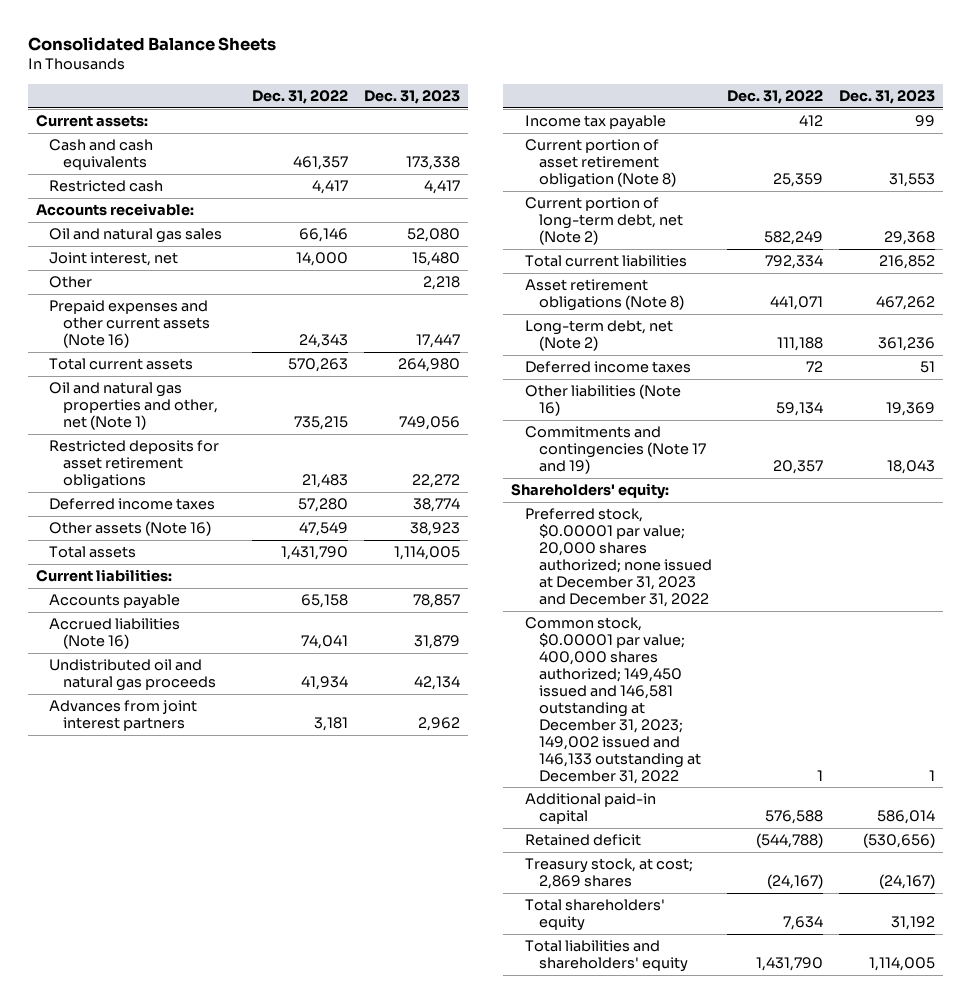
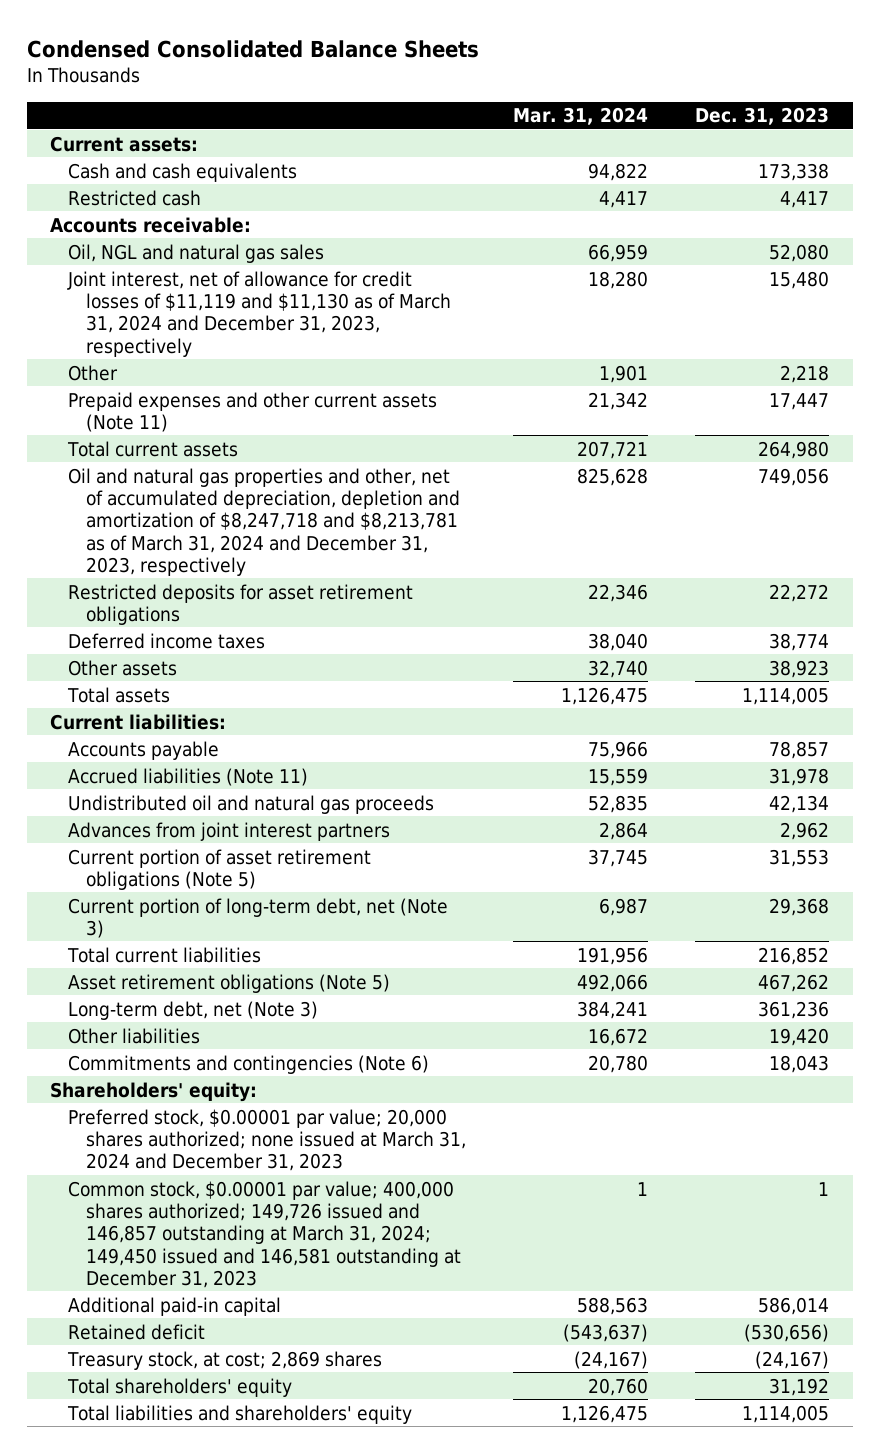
[27,36,276,51] Consolidated Balance Sheets -> [26,39,479,58] Condensed Consolidated Balance Sheets
[251,89,348,104] Dec. 31, 2022 -> none
none -> [513,107,649,126] Mar. 31, 2024
[49,228,223,244] Oil and natural gas sales -> [68,243,325,263] Oil, NGL and natural gas sales
[49,252,179,267] Joint interest, net -> [67,270,452,357] Joint interest, net of allowance for credit losses of $11,119 and $11,130 as of March 31, 2024 and December 31, 2023, respectively
[49,300,210,349] Prepaid expenses and other current assets (Note 16) -> [68,391,438,432] Prepaid expenses and other current assets (Note 11)
[49,382,218,431] Oil and natural gas properties and other, net (Note 1) -> [68,467,461,576] Oil and natural gas properties and other, net of accumulated depreciation, depletion and amortization of $8,247,718 and $8,213,781 as of March 31, 2024 and December 31, 2023, respectively
[49,521,212,537] Other assets (Note 16) -> [68,659,178,676] Other assets
[49,618,181,650] Accrued liabilities (Note 16) -> [68,767,309,786] Accrued liabilities (Note 11)
[413,635,460,650] 31,879 -> [769,767,830,786] 31,978
[524,115,666,131] Income tax payable -> none
[524,139,676,189] Current portion of asset retirement obligation (Note 8) -> [68,848,372,890] Current portion of asset retirement obligations (Note 5)
[524,197,683,246] Current portion of long-term debt, net (Note 2) -> [68,897,449,938] Current portion of long-term debt, net (Note 3)
[524,361,691,374] Deferred income taxes -> none
[524,279,684,312] Asset retirement obligations (Note 8) -> [68,973,391,993] Asset retirement obligations (Note 5)
[524,320,673,352] Long-term debt, net (Note 2) -> [68,1000,319,1020] Long-term debt, net (Note 3)
[524,384,681,417] Other liabilities (Note 16) -> [68,1027,201,1044] Other liabilities
[886,402,936,417] 19,369 -> [769,1027,830,1046] 19,420
[524,426,706,475] Commitments and contingencies (Note 17 and 19) -> [68,1054,430,1074] Commitments and contingencies (Note 6)
[524,508,712,607] Preferred stock, $0.00001 par value; 20,000 shares authorized; none issued at December 31, 2023 and December 31, 2022 -> [68,1108,467,1172] Preferred stock, $0.00001 par value; 20,000 shares authorized; none issued at March 31, 2024 and December 31, 2023
[524,617,701,784] Common stock, $0.00001 par value; 400,000 shares authorized; 149,450 issued and 146,581 outstanding at December 31, 2023; 149,002 issued and 146,133 outstanding at December 31, 2022 -> [68,1180,462,1288] Common stock, $0.00001 par value; 400,000 shares authorized; 149,726 issued and 146,857 outstanding at March 31, 2024; 149,450 issued and 146,581 outstanding at December 31, 2023

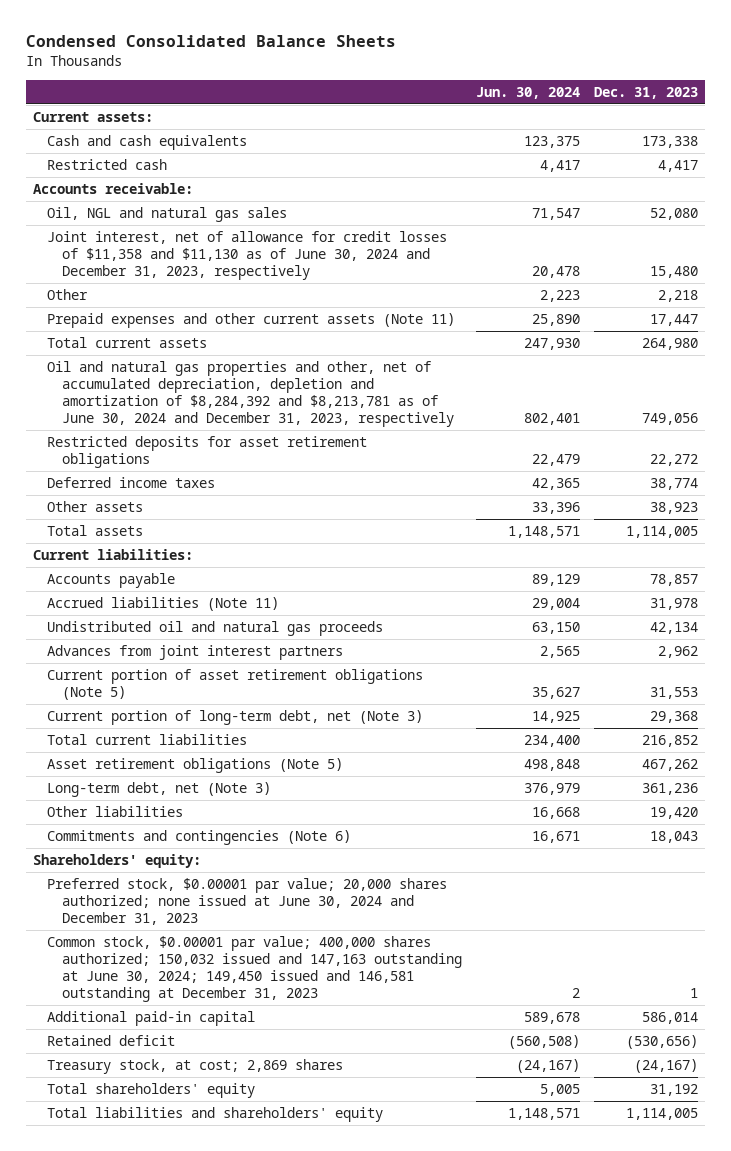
[513,107,649,126] Mar. 31, 2024 -> none
none -> [475,86,580,99] Jun. 30, 2024
[67,270,452,357] Joint interest, net of allowance for credit losses of $11,119 and $11,130 as of March 31, 2024 and December 31, 2023, respectively -> [47,231,448,280] Joint interest, net of allowance for credit losses of $11,358 and $11,130 as of June 30, 2024 and December 31, 2023, respectively
[68,467,461,576] Oil and natural gas properties and other, net of accumulated depreciation, depletion and amortization of $8,247,718 and $8,213,781 as of March 31, 2024 and December 31, 2023, respectively -> [47,361,454,427] Oil and natural gas properties and other, net of accumulated depreciation, depletion and amortization of $8,284,392 and $8,213,781 as of June 30, 2024 and December 31, 2023, respectively
[68,1108,467,1172] Preferred stock, $0.00001 par value; 20,000 shares authorized; none issued at March 31, 2024 and December 31, 2023 -> [47,878,448,925] Preferred stock, $0.00001 par value; 20,000 shares authorized; none issued at June 30, 2024 and December 31, 2023
[68,1180,462,1288] Common stock, $0.00001 par value; 400,000 shares authorized; 149,726 issued and 146,857 outstanding at March 31, 2024; 149,450 issued and 146,581 outstanding at December 31, 2023 -> [47,936,462,1002] Common stock, $0.00001 par value; 400,000 shares authorized; 150,032 issued and 147,163 outstanding at June 30, 2024; 149,450 issued and 146,581 outstanding at December 31, 2023

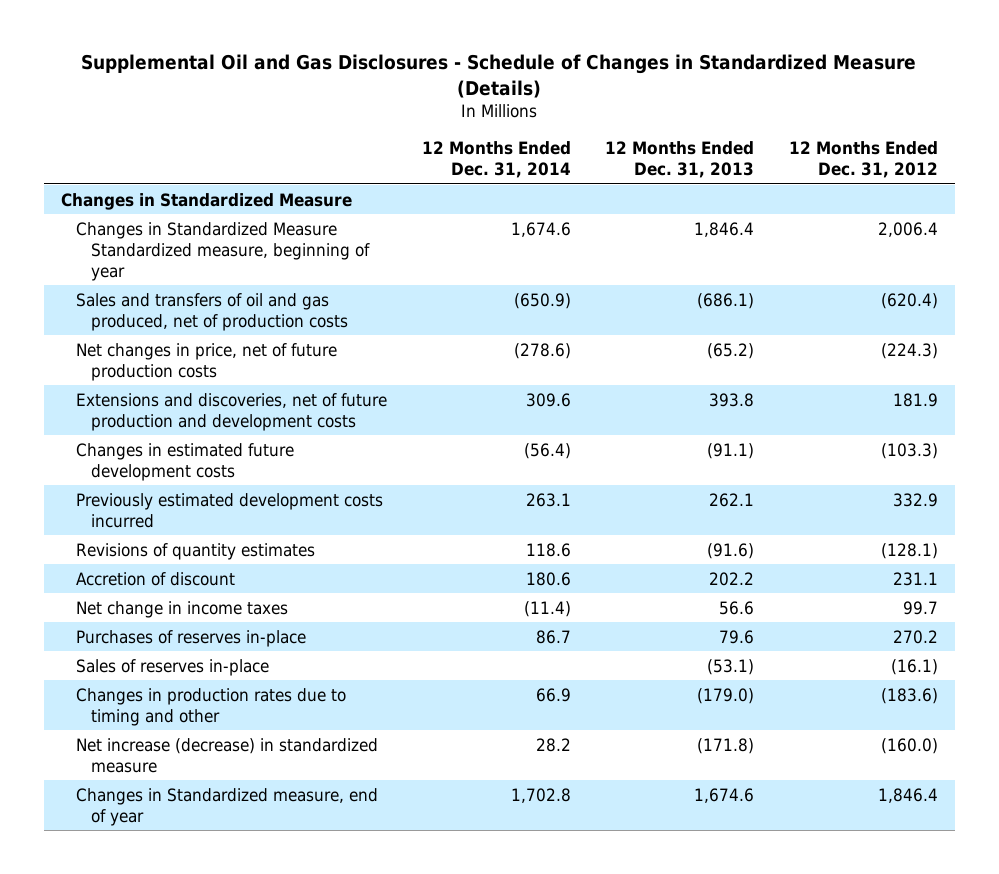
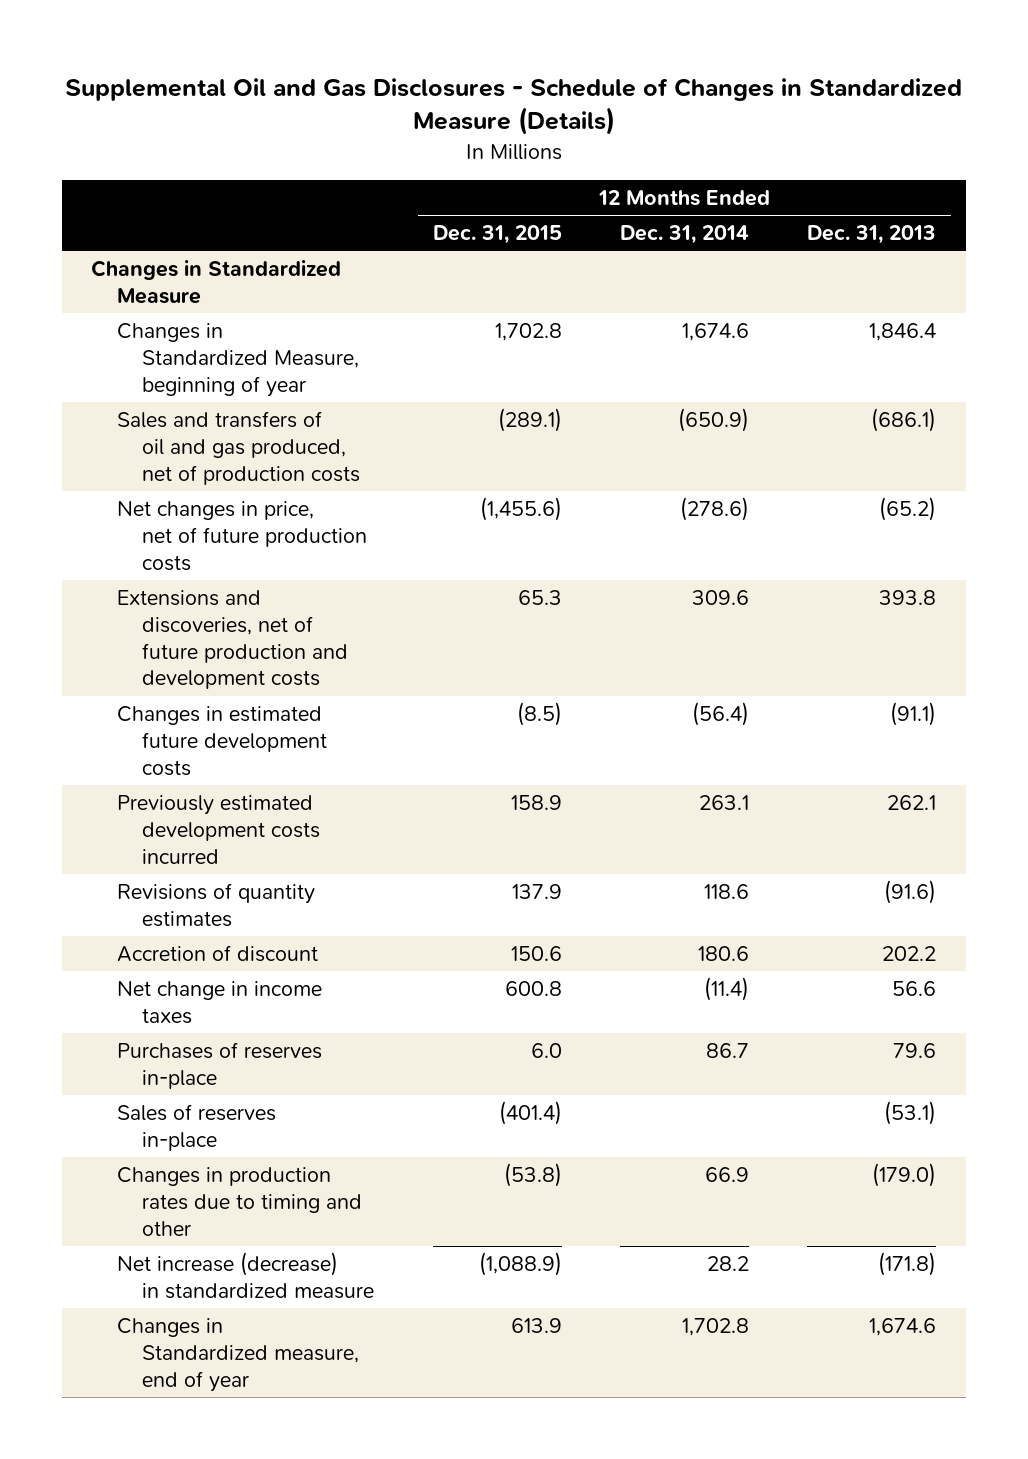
[788,141,938,179] 12 Months Ended Dec. 31, 2012 -> none
none -> [432,225,562,245] Dec. 31, 2015
[75,221,370,281] Changes in Standardized Measure Standardized measure, beginning of year -> [116,322,360,397] Changes in Standardized Measure, beginning of year

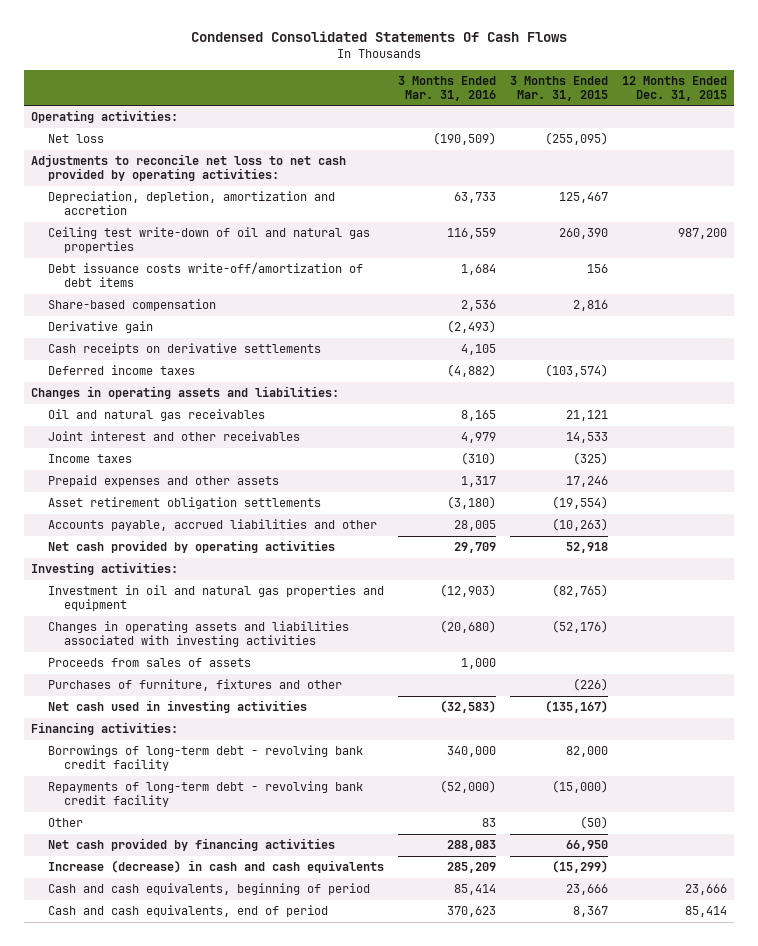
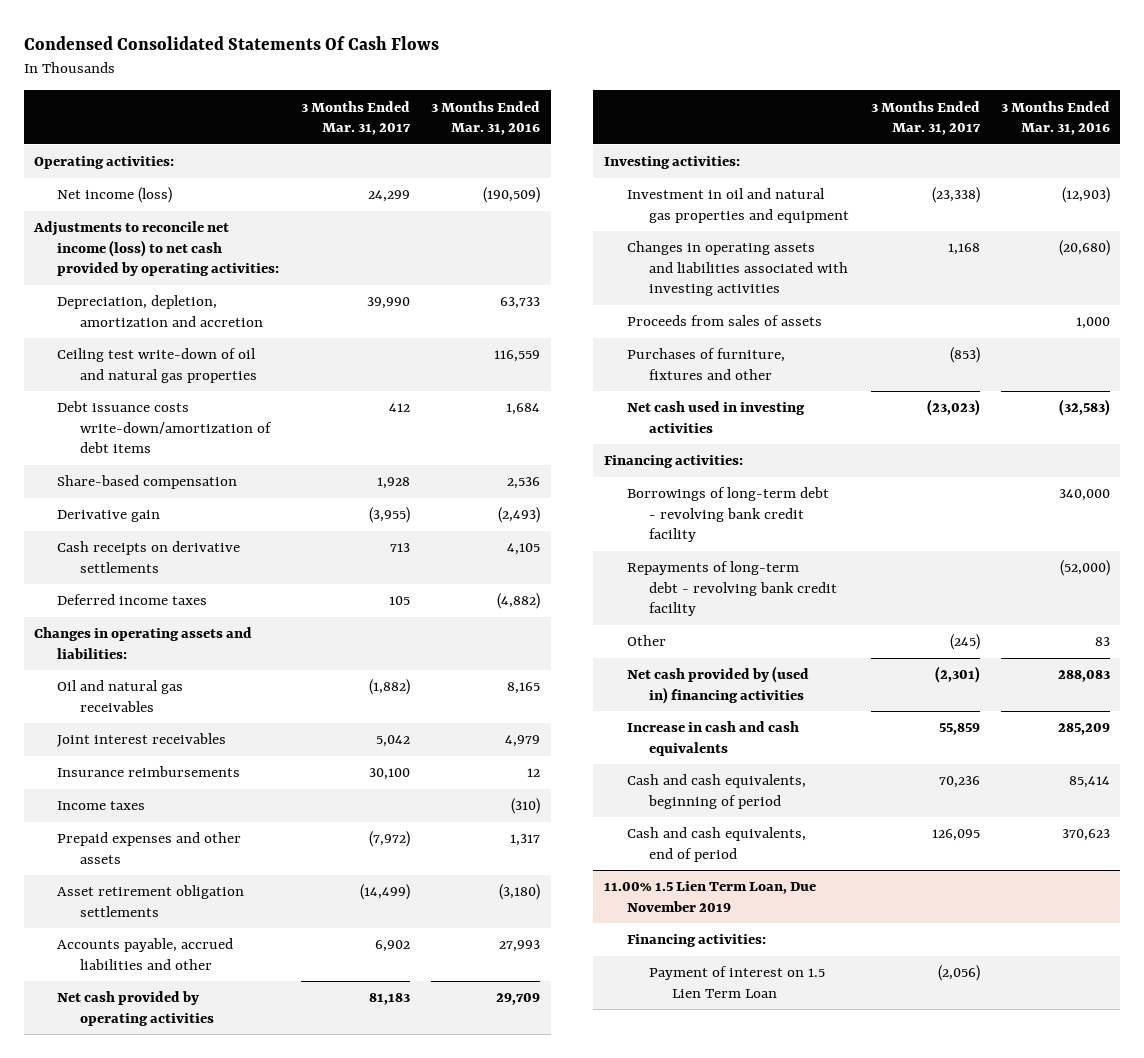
[509,75,608,101] 3 Months Ended Mar. 31, 2015 -> none
[621,75,727,101] 12 Months Ended Dec. 31, 2015 -> none
none -> [301,100,412,135] 3 Months Ended Mar. 31, 2017
[47,134,104,144] Net loss -> [57,187,173,204] Net income (loss)
[31,154,347,182] Adjustments to reconcile net loss to net cash provided by operating activities: -> [33,221,280,277] Adjustments to reconcile net income (loss) to net cash provided by operating activities:
[47,262,363,288] Debt issuance costs write-off/amortization of debt items -> [57,401,272,454] Debt issuance costs write-down/amortization of debt items
[47,431,300,442] Joint interest and other receivables -> [57,733,227,748] Joint interest receivables
none -> [57,766,241,778] Insurance reimbursements
[453,520,496,532] 28,005 -> [499,940,541,953] 27,993
[47,838,335,852] Net cash provided by financing activities -> [626,666,809,704] Net cash provided by (used in) financing activities
[47,860,384,874] Increase (decrease) in cash and cash equivalents -> [626,721,799,756] Increase in cash and cash equivalents
none -> [603,881,816,912] 11.00% 1.5 Lien Term Loan, Due November 2019
none -> [626,934,766,948] Financing activities:
none -> [649,966,826,998] Payment of interest on 1.5 Lien Term Loan

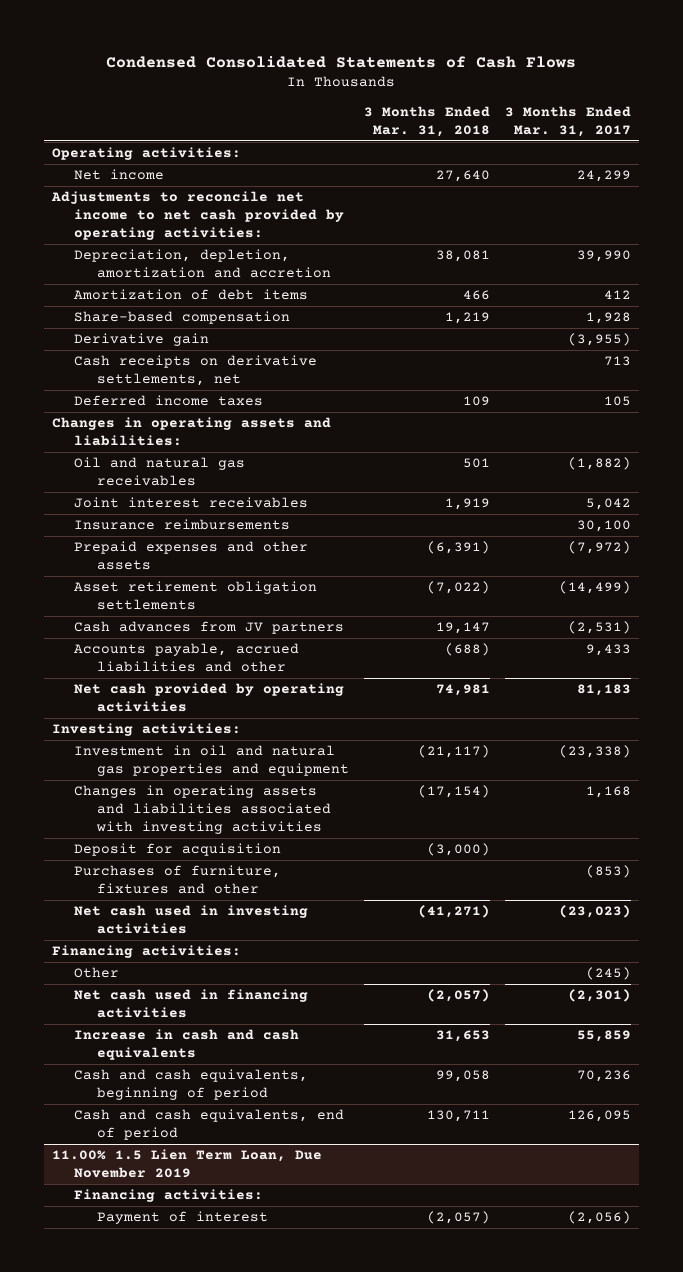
[23,36,439,51] Condensed Consolidated Statements Of Cash Flows -> [106,55,577,68] Condensed Consolidated Statements of Cash Flows
[431,100,541,135] 3 Months Ended Mar. 31, 2016 -> none
none -> [364,105,491,137] 3 Months Ended Mar. 31, 2018
[57,187,173,204] Net income (loss) -> [74,169,165,181] Net income
[33,221,280,277] Adjustments to reconcile net income (loss) to net cash provided by operating activities: -> [50,191,345,241] Adjustments to reconcile net income to net cash provided by operating activities:
[57,348,257,383] Ceiling test write-down of oil and natural gas properties -> none
[57,401,272,454] Debt issuance costs write-down/amortization of debt items -> [74,289,309,301] Amortization of debt items
[57,541,241,573] Cash receipts on derivative settlements -> [74,355,318,387] Cash receipts on derivative settlements, net
[57,801,146,811] Income taxes -> none
none -> [74,621,345,635] Cash advances from JV partners
[375,940,411,953] 6,902 -> [586,644,632,657] 9,433
[626,315,822,327] Proceeds from sales of assets -> none
none -> [74,843,282,857] Deposit for acquisition
[626,487,829,543] Borrowings of long-term debt - revolving bank credit facility -> none
[626,561,838,617] Repayments of long-term debt - revolving bank credit facility -> none
[626,666,809,704] Net cash provided by (used in) financing activities -> [74,989,309,1019] Net cash used in financing activities
[649,966,826,998] Payment of interest on 1.5 Lien Term Loan -> [97,1211,269,1225] Payment of interest

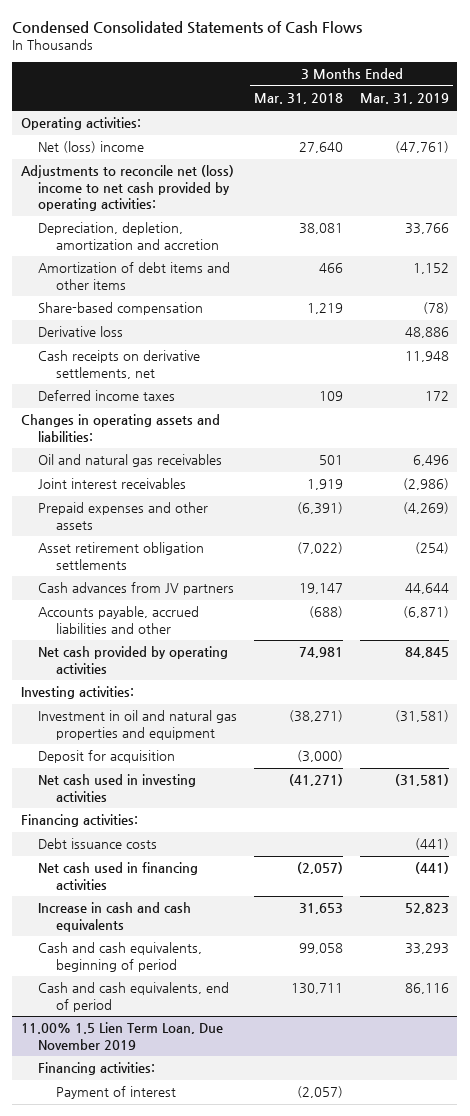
[505,105,632,137] 3 Months Ended Mar. 31, 2017 -> none
none -> [359,93,449,105] Mar. 31, 2019
[74,169,165,181] Net income -> [38,141,145,154] Net (loss) income
[50,191,345,241] Adjustments to reconcile net income to net cash provided by operating activities: -> [20,165,234,212] Adjustments to reconcile net (loss) income to net cash provided by operating activities:
[74,289,309,301] Amortization of debt items -> [38,262,231,290] Amortization of debt items and other items
[74,333,210,347] Derivative gain -> [38,326,124,338] Derivative loss
[74,519,291,531] Insurance reimbursements -> none
[74,785,332,835] Changes in operating assets and liabilities associated with investing activities -> none
[418,745,491,759] (21,117) -> [289,710,344,723] (38,271)
[74,865,282,895] Purchases of furniture, fixtures and other -> none
[74,967,120,979] Other -> none
none -> [38,838,158,850] Debt issuance costs

